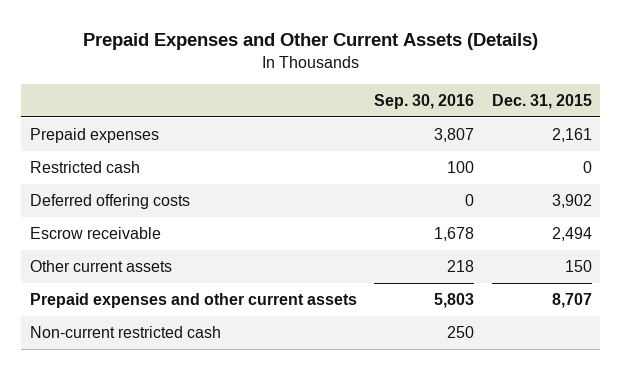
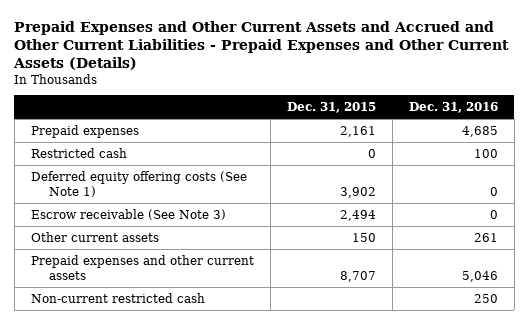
[82,33,538,51] Prepaid Expenses and Other Current Assets (Details) -> [13,21,510,71] Prepaid Expenses and Other Current Assets and Accrued and Other Current Liabilities - Prepaid Expenses and Other Current Assets (Details)
[374,93,475,109] Sep. 30, 2016 -> none
none -> [408,101,498,113] Dec. 31, 2016
[30,193,191,209] Deferred offering costs -> [30,170,247,197] Deferred equity offering costs (See Note 1)
[30,226,162,239] Escrow receivable -> [30,208,226,220] Escrow receivable (See Note 3)

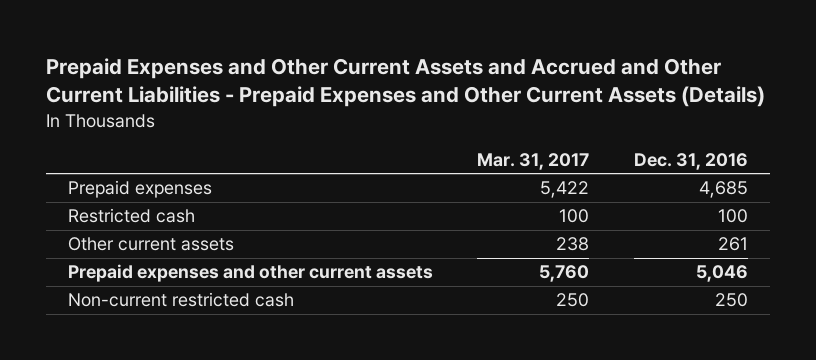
[286,101,376,113] Dec. 31, 2015 -> none
none -> [477,152,590,170] Mar. 31, 2017
[30,170,247,197] Deferred equity offering costs (See Note 1) -> none
[30,208,226,220] Escrow receivable (See Note 3) -> none

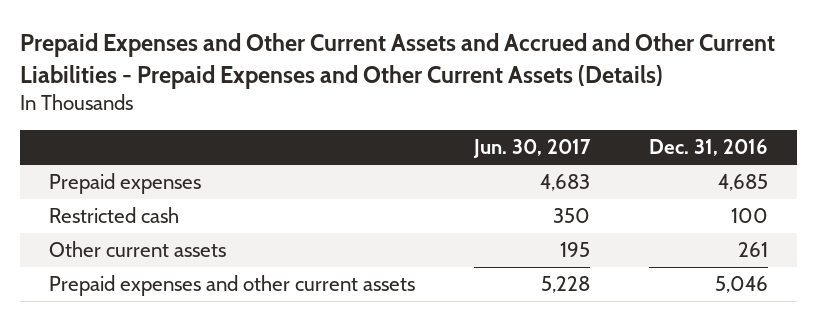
[477,152,590,170] Mar. 31, 2017 -> none
none -> [472,139,591,159] Jun. 30, 2017
[68,292,295,308] Non-current restricted cash -> none

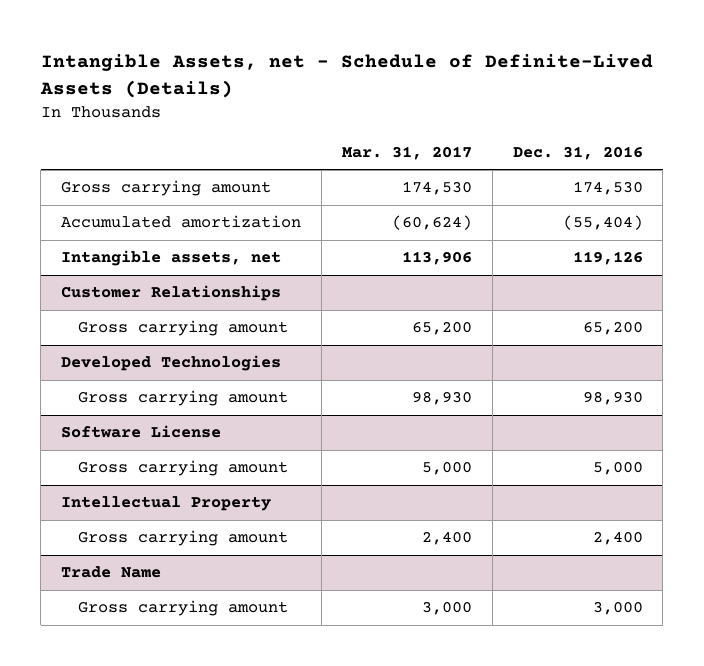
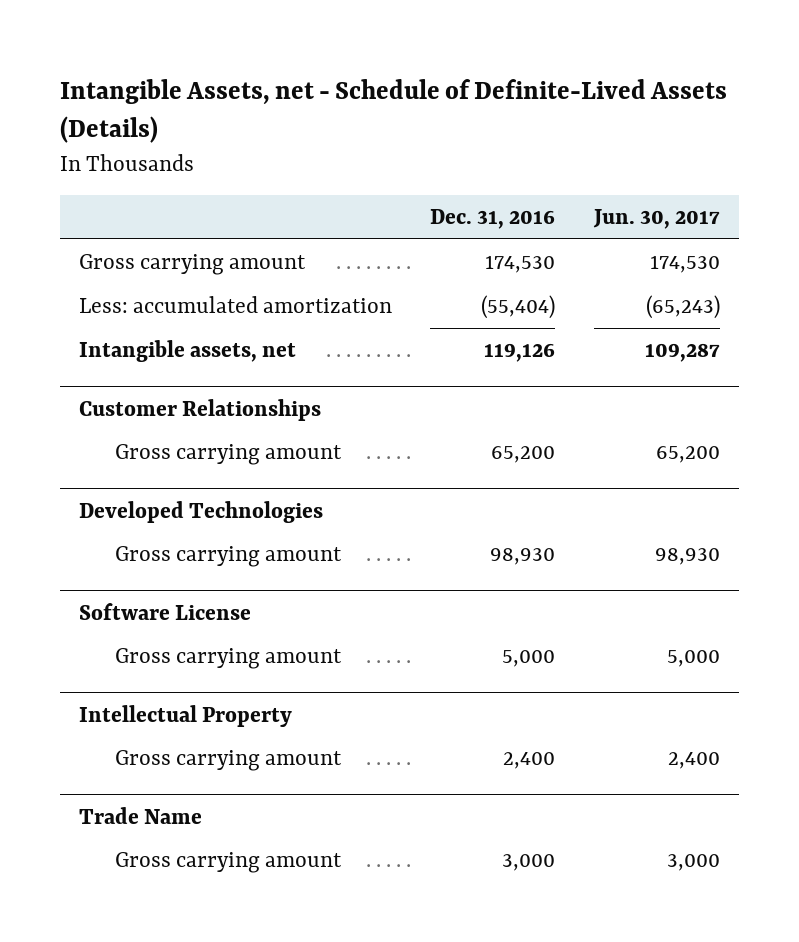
[341,145,472,160] Mar. 31, 2017 -> none
none -> [592,209,720,230] Jun. 30, 2017
[61,215,302,229] Accumulated amortization -> [79,295,393,313] Less: accumulated amortization

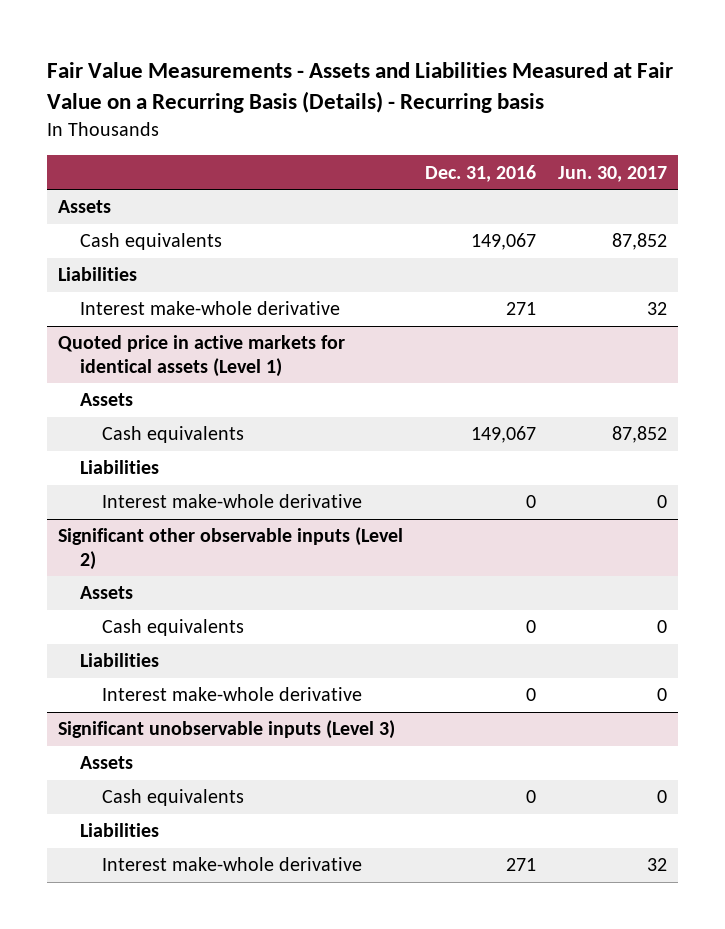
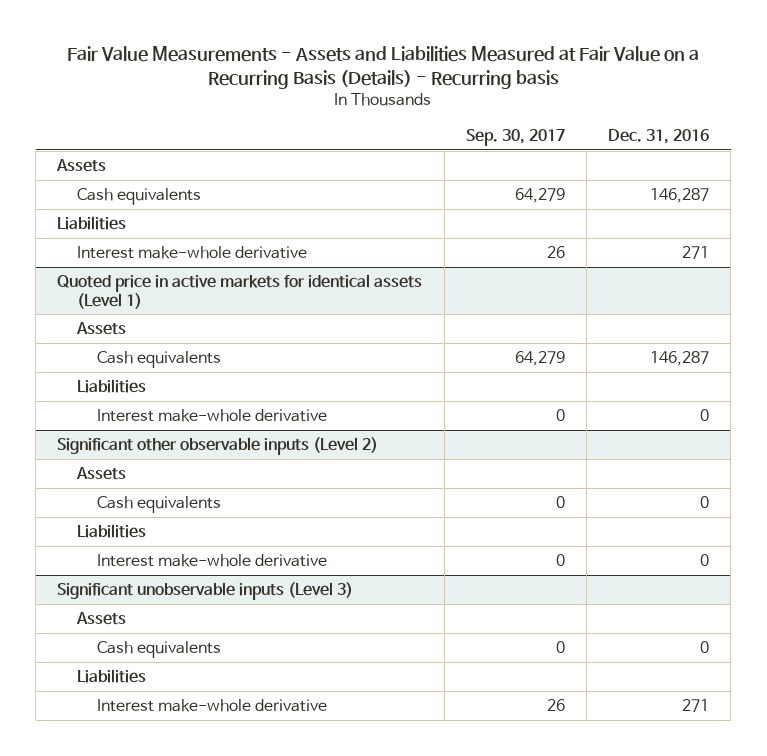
[558,165,668,182] Jun. 30, 2017 -> none
none -> [465,128,565,146] Sep. 30, 2017
[470,233,536,251] 149,067 -> [650,188,710,204] 146,287
[470,426,536,444] 149,067 -> [650,351,710,367] 146,287

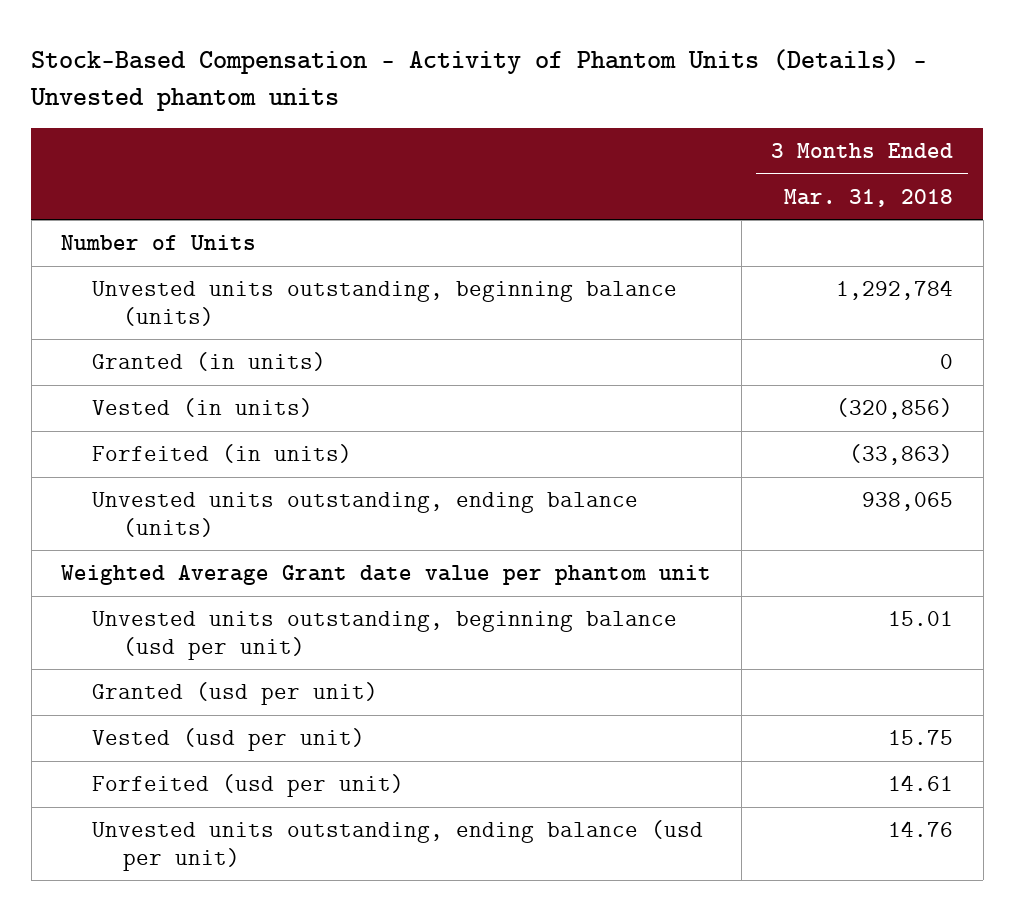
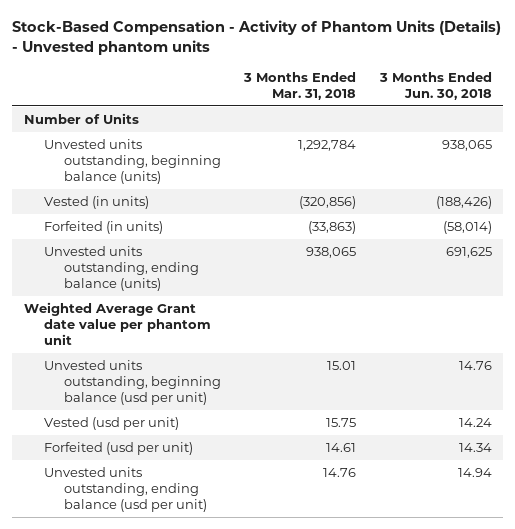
none -> [378,71,492,100] 3 Months Ended Jun. 30, 2018
[92,351,327,371] Granted (in units) -> none
[92,681,379,705] Granted (usd per unit) -> none

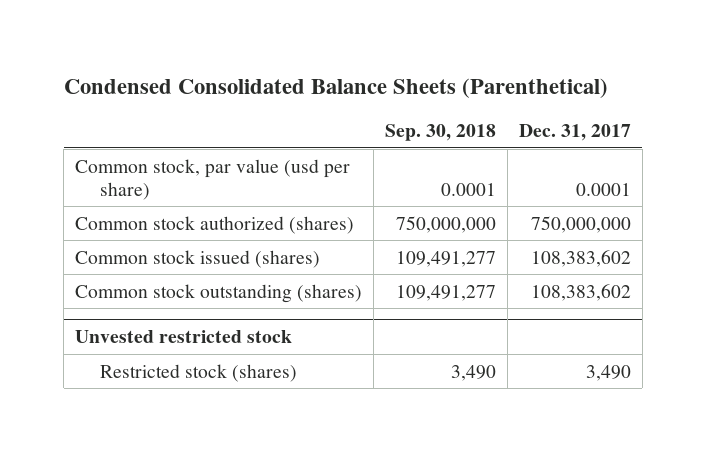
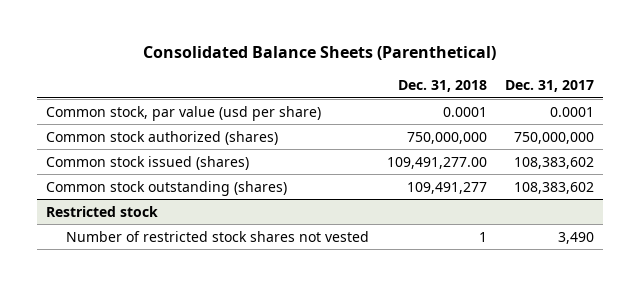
[63,78,608,99] Condensed Consolidated Balance Sheets (Parenthetical) -> [142,46,496,61] Consolidated Balance Sheets (Parenthetical)
[385,124,497,142] Sep. 30, 2018 -> none
none -> [397,79,487,92] Dec. 31, 2018
[75,330,293,344] Unvested restricted stock -> [45,205,158,217] Restricted stock
[99,363,297,382] Restricted stock (shares) -> [65,230,369,242] Number of restricted stock shares not vested

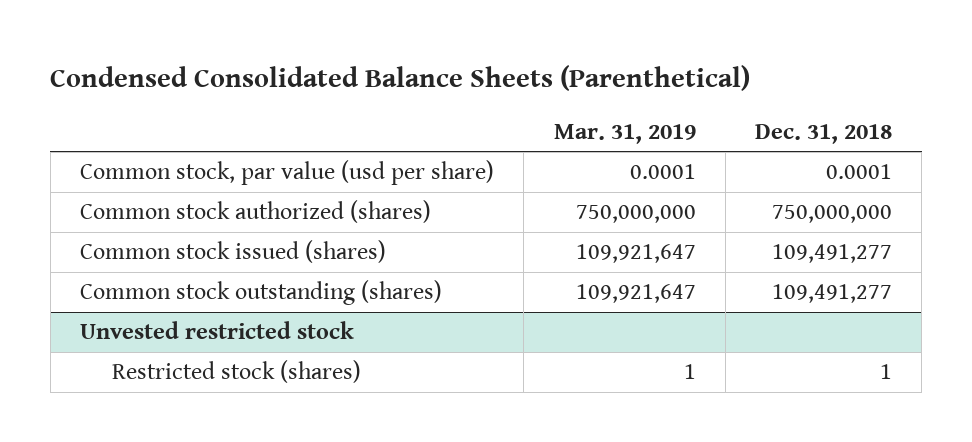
[142,46,496,61] Consolidated Balance Sheets (Parenthetical) -> [50,65,751,92] Condensed Consolidated Balance Sheets (Parenthetical)
[504,79,594,92] Dec. 31, 2017 -> none
none -> [553,123,696,144] Mar. 31, 2019
[386,156,487,169] 109,491,277.00 -> [772,244,893,264] 109,491,277
[45,205,158,217] Restricted stock -> [80,321,355,340] Unvested restricted stock
[65,230,369,242] Number of restricted stock shares not vested -> [112,360,362,384] Restricted stock (shares)

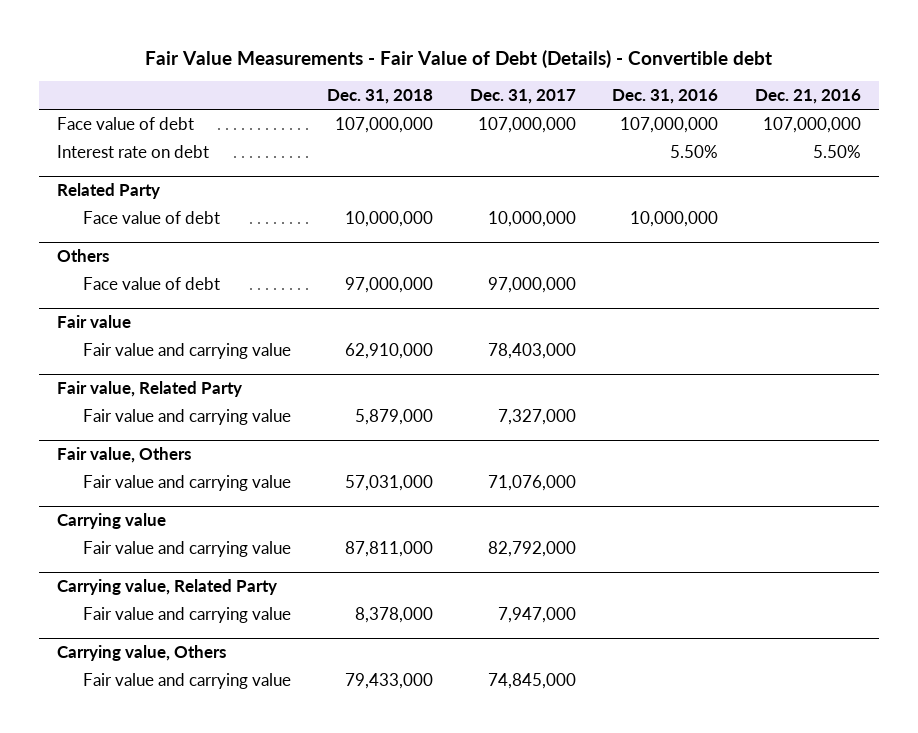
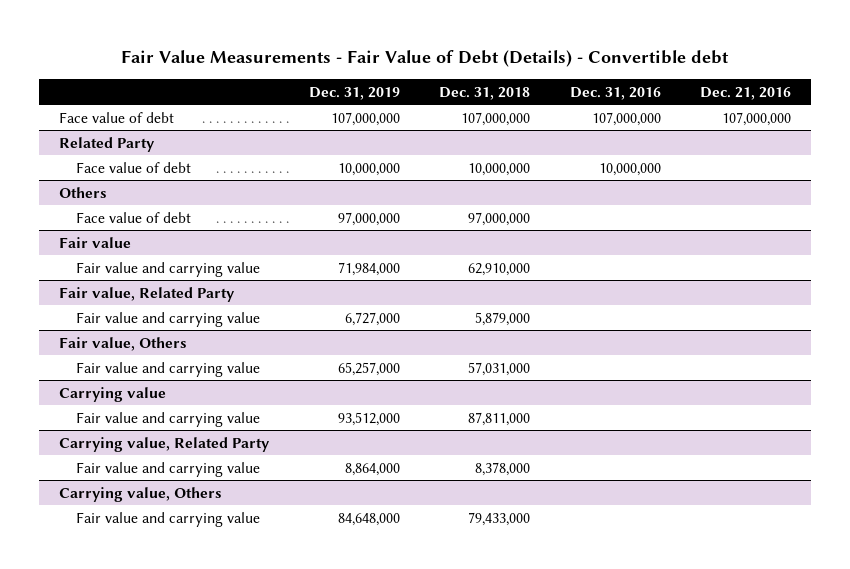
[469,89,576,105] Dec. 31, 2017 -> none
none -> [308,86,400,100] Dec. 31, 2019
[57,144,210,158] Interest rate on debt -> none

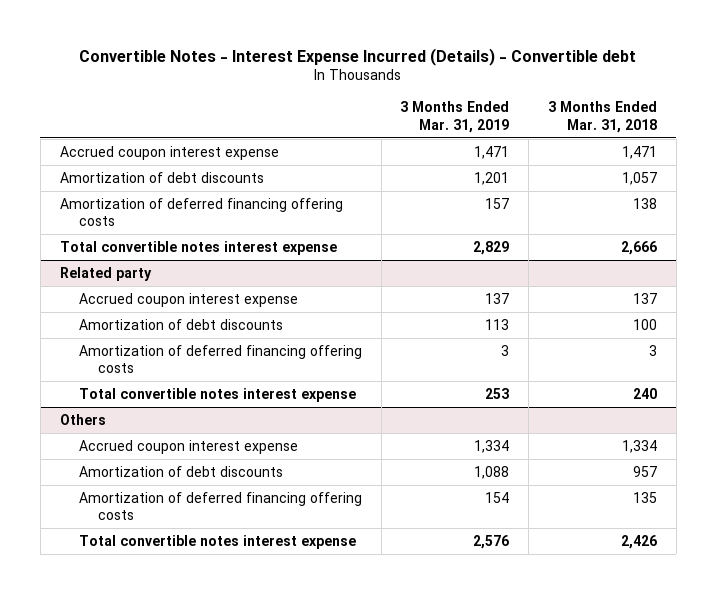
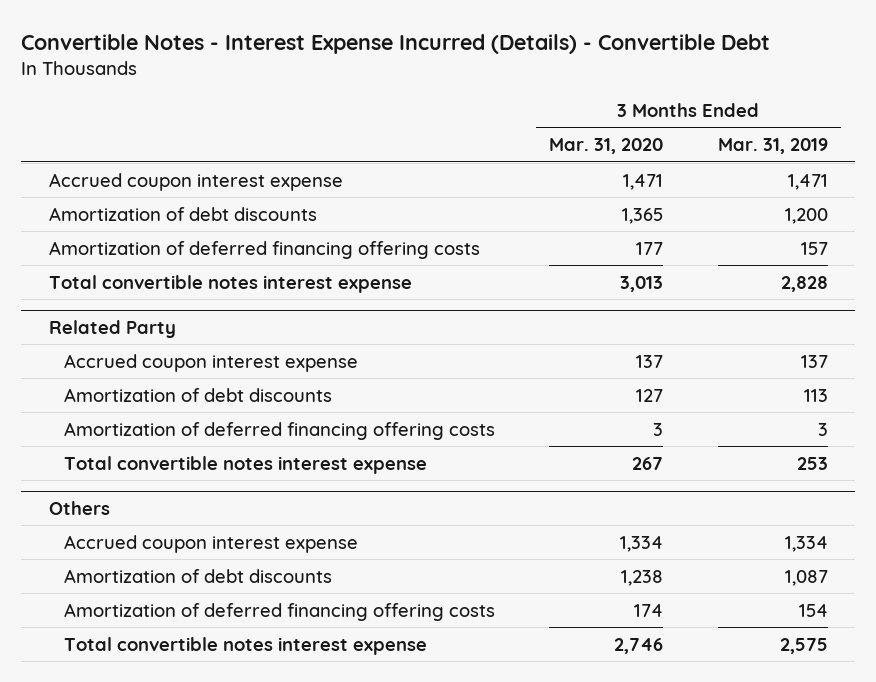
[79,47,637,66] Convertible Notes - Interest Expense Incurred (Details) - Convertible debt -> [21,34,771,55] Convertible Notes - Interest Expense Incurred (Details) - Convertible Debt
[547,101,657,133] 3 Months Ended Mar. 31, 2018 -> none
none -> [549,138,664,155] Mar. 31, 2020
[474,171,510,185] 1,201 -> [784,207,828,224] 1,200
[473,240,510,255] 2,829 -> [780,275,828,292] 2,828
[59,266,152,281] Related party -> [48,320,176,339] Related Party
[474,465,510,479] 1,088 -> [784,569,828,586] 1,087
[473,534,510,549] 2,576 -> [779,637,828,654] 2,575

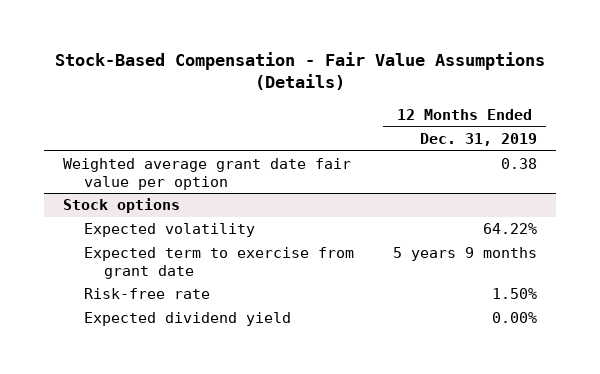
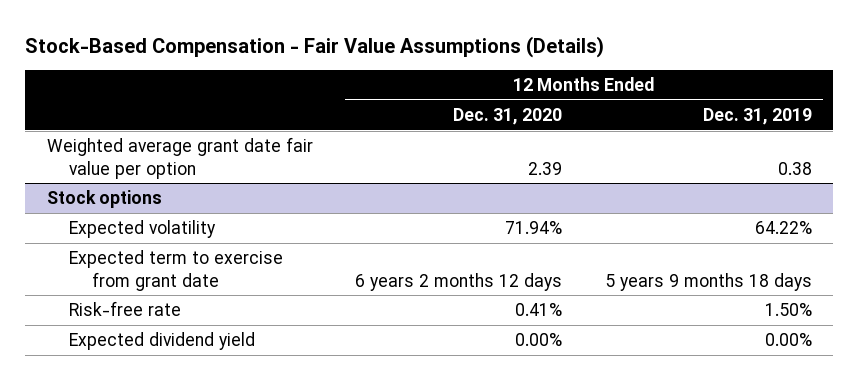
none -> [453,108,563,126] Dec. 31, 2020
[392,247,537,262] 5 years 9 months -> [604,272,812,291] 5 years 9 months 18 days

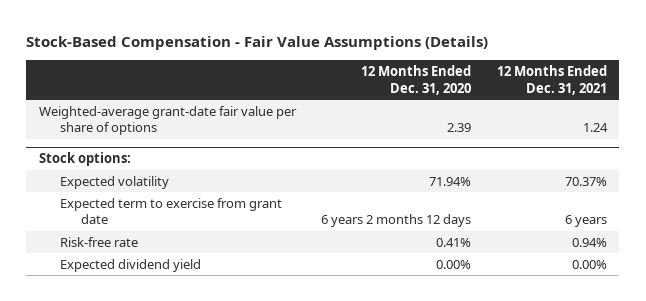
[702,108,812,126] Dec. 31, 2019 -> none
none -> [496,65,607,95] 12 Months Ended Dec. 31, 2021
[46,137,313,179] Weighted average grant date fair value per option -> [39,105,298,136] Weighted-average grant-date fair value per share of options
[46,190,162,209] Stock options -> [39,152,132,167] Stock options:

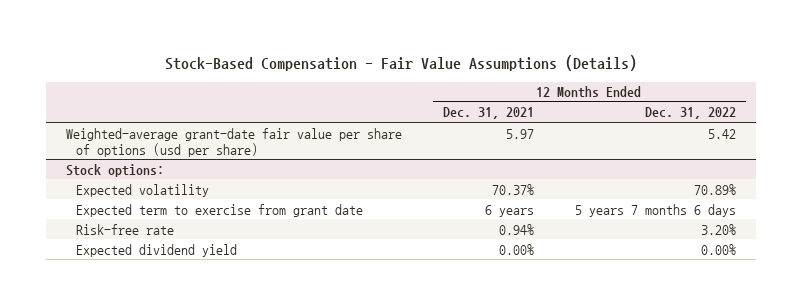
[361,65,472,95] 12 Months Ended Dec. 31, 2020 -> none
none -> [644,107,736,120] Dec. 31, 2022
[39,105,298,136] Weighted-average grant-date fair value per share of options -> [66,127,403,157] Weighted-average grant-date fair value per share of options (usd per share)
[582,123,608,133] 1.24 -> [505,128,534,139] 5.97

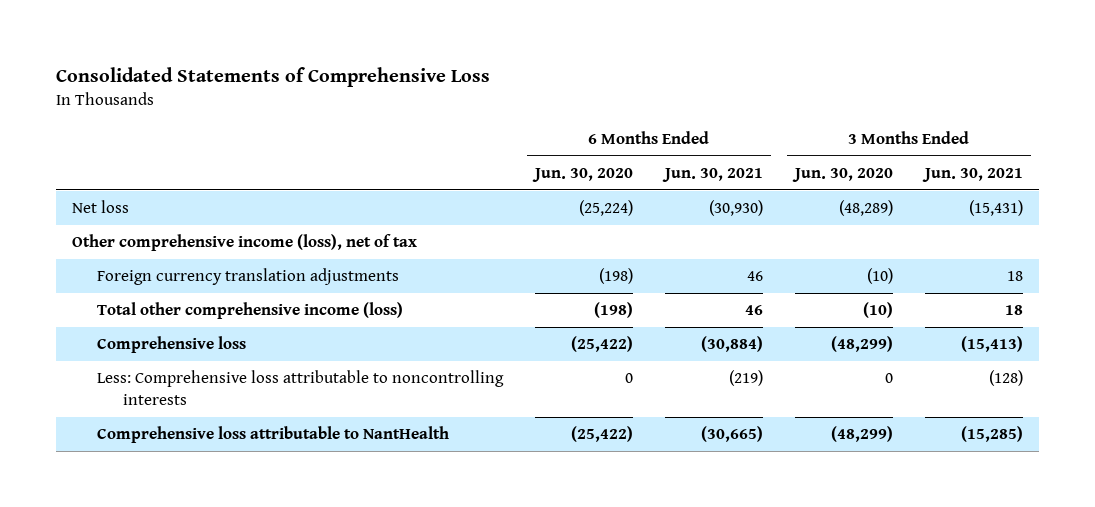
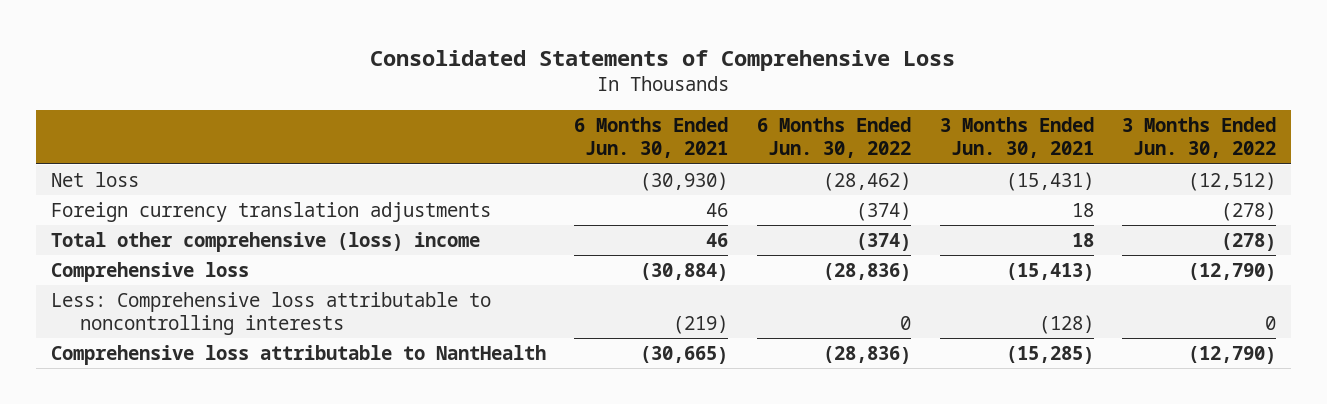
[532,167,634,182] Jun. 30, 2020 -> none
[792,167,894,182] Jun. 30, 2020 -> none
none -> [756,117,911,159] 6 Months Ended Jun. 30, 2022
none -> [1122,117,1277,159] 3 Months Ended Jun. 30, 2022
[71,234,417,252] Other comprehensive income (loss), net of tax -> none
[97,302,404,320] Total other comprehensive income (loss) -> [50,231,480,252] Total other comprehensive (loss) income

